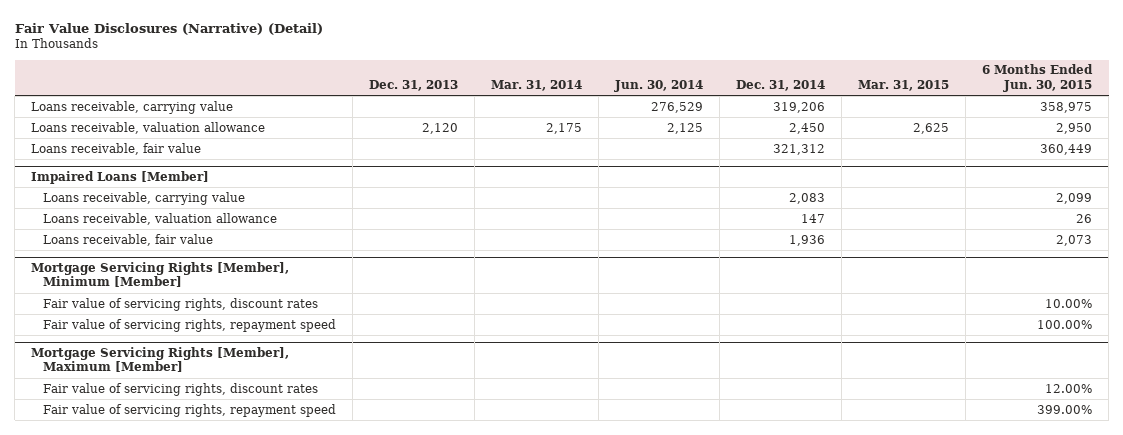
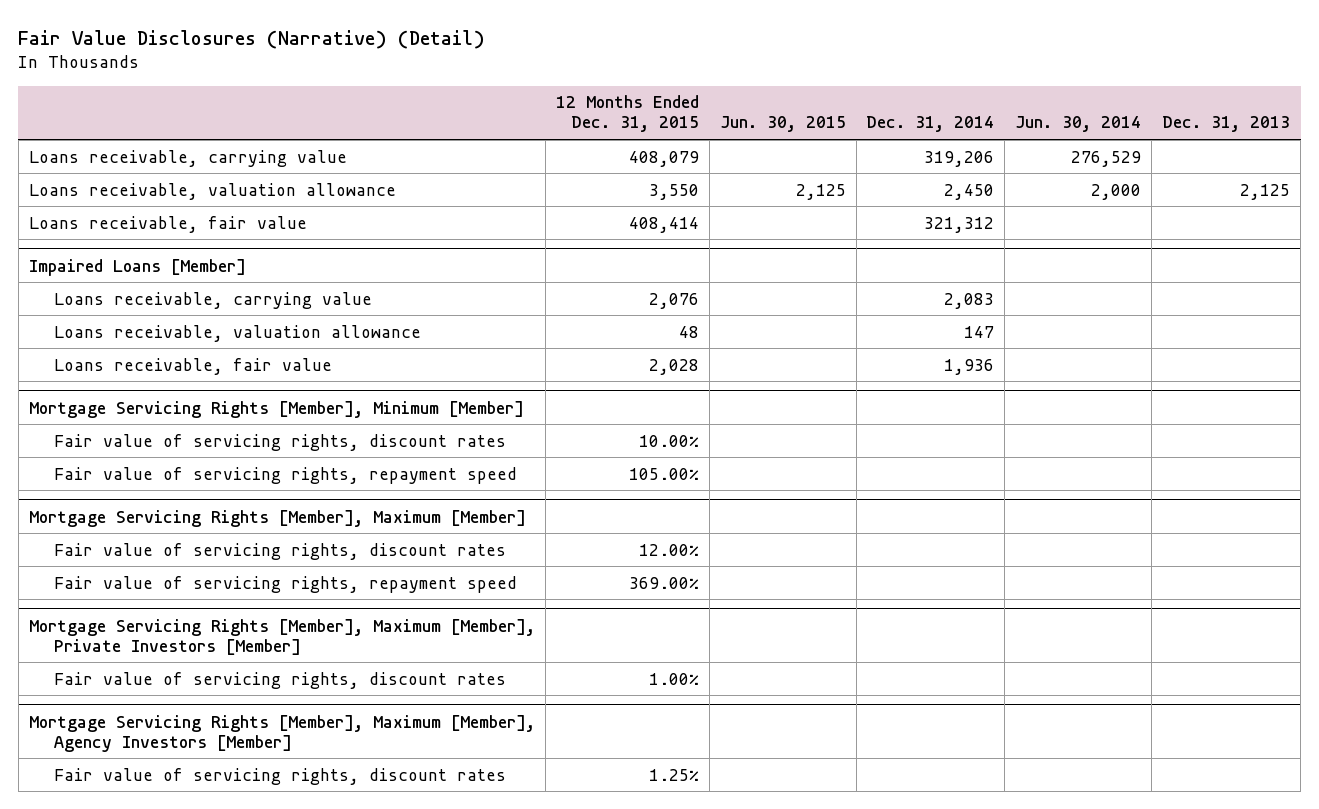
[490,79,582,91] Mar. 31, 2014 -> none
[857,79,949,91] Mar. 31, 2015 -> none
[982,64,1094,92] 6 Months Ended Jun. 30, 2015 -> none
none -> [555,95,699,133] 12 Months Ended Dec. 31, 2015
none -> [719,116,846,133] Jun. 30, 2015
[421,122,458,134] 2,120 -> [1240,183,1291,200] 2,125
[666,122,703,134] 2,125 -> [1091,183,1142,200] 2,000
none -> [28,618,535,655] Mortgage Servicing Rights [Member], Maximum [Member], Private Investors [Member]
none -> [54,671,507,689] Fair value of servicing rights, discount rates
none -> [28,714,535,752] Mortgage Servicing Rights [Member], Maximum [Member], Agency Investors [Member]
none -> [54,767,507,785] Fair value of servicing rights, discount rates

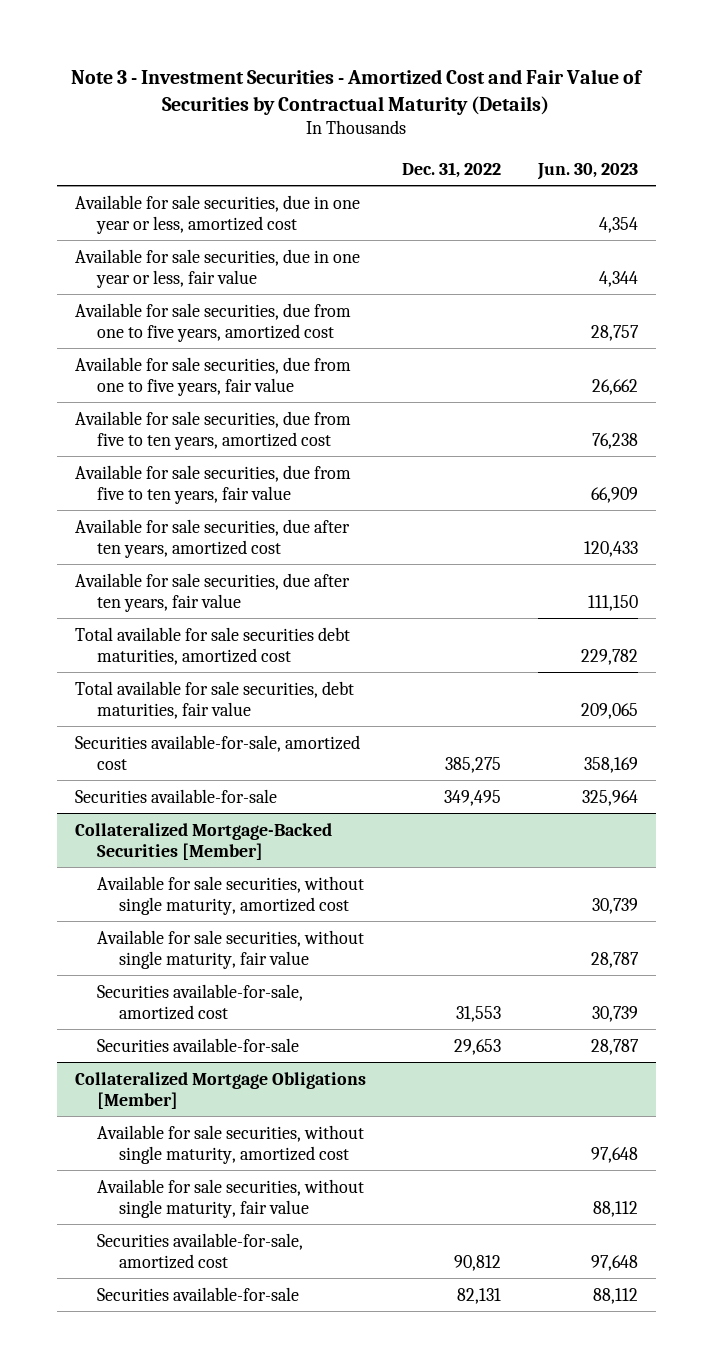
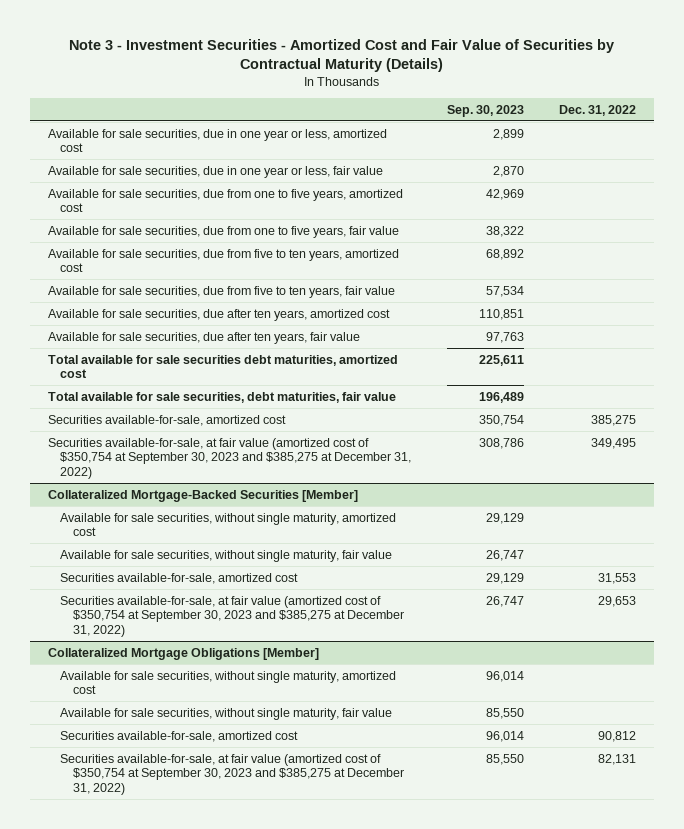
[536,162,638,180] Jun. 30, 2023 -> none
none -> [446,104,524,117] Sep. 30, 2023
[74,788,277,803] Securities available-for-sale -> [47,437,412,479] Securities available-for-sale, at fair value (amortized cost of $350,754 at September 30, 2023 and $385,275 at December 31, 2022)
[96,1037,299,1052] Securities available-for-sale -> [60,595,404,637] Securities available-for-sale, at fair value (amortized cost of $350,754 at September 30, 2023 and $385,275 at December 31, 2022)
[96,1286,299,1301] Securities available-for-sale -> [60,753,404,795] Securities available-for-sale, at fair value (amortized cost of $350,754 at September 30, 2023 and $385,275 at December 31, 2022)

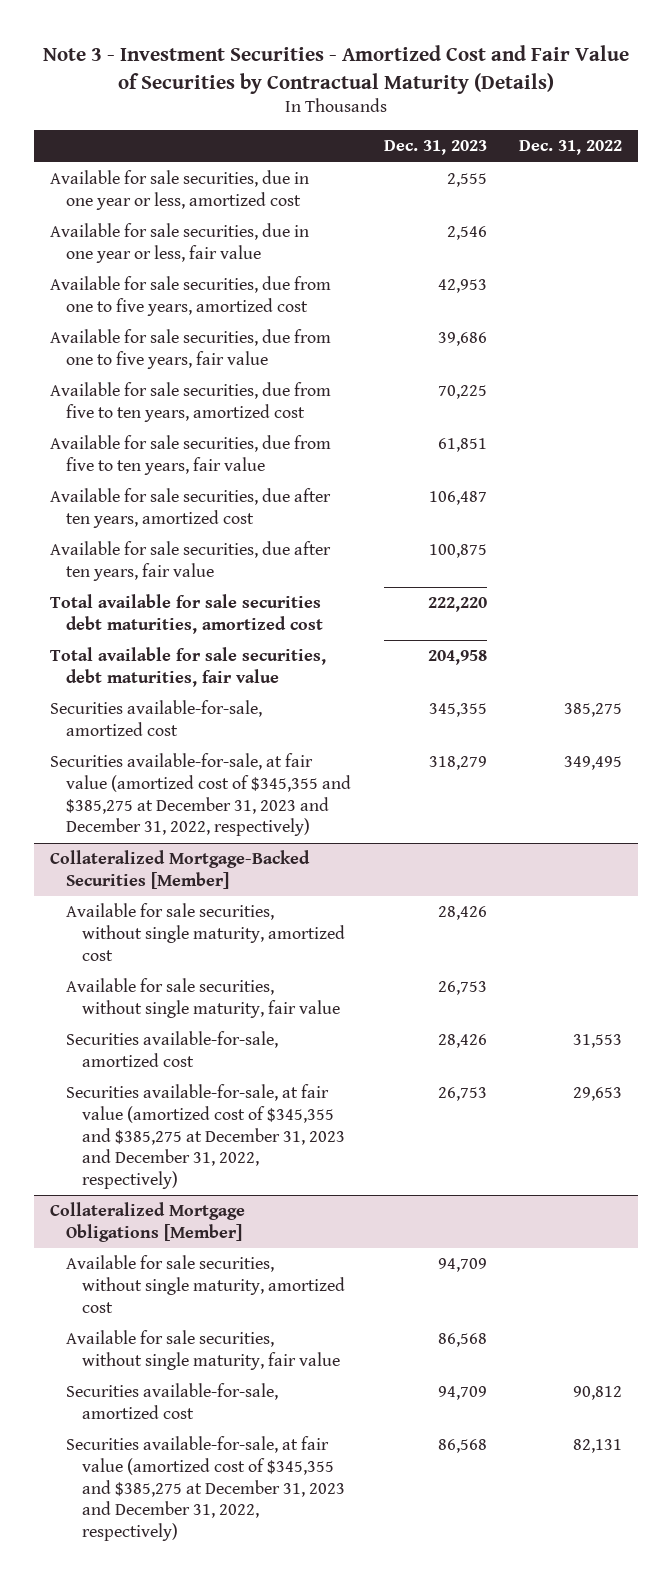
[446,104,524,117] Sep. 30, 2023 -> none
none -> [383,140,487,156] Dec. 31, 2023
[47,437,412,479] Securities available-for-sale, at fair value (amortized cost of $350,754 at September 30, 2023 and $385,275 at December 31, 2022) -> [50,753,352,837] Securities available-for-sale, at fair value (amortized cost of $345,355 and $385,275 at December 31, 2023 and December 31, 2022, respectively)
[60,595,404,637] Securities available-for-sale, at fair value (amortized cost of $350,754 at September 30, 2023 and $385,275 at December 31, 2022) -> [66,1084,346,1189] Securities available-for-sale, at fair value (amortized cost of $345,355 and $385,275 at December 31, 2023 and December 31, 2022, respectively)
[60,753,404,795] Securities available-for-sale, at fair value (amortized cost of $350,754 at September 30, 2023 and $385,275 at December 31, 2022) -> [66,1436,346,1541] Securities available-for-sale, at fair value (amortized cost of $345,355 and $385,275 at December 31, 2023 and December 31, 2022, respectively)

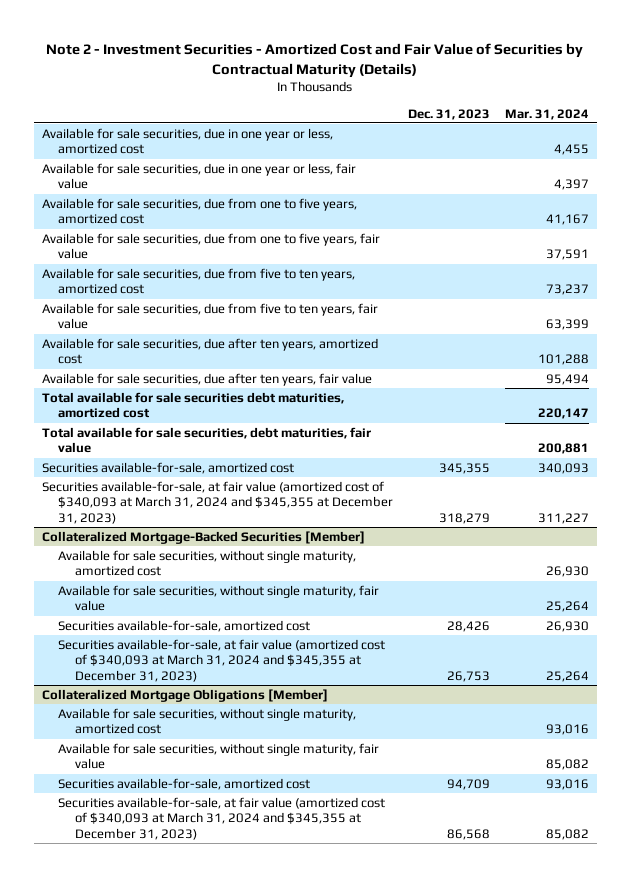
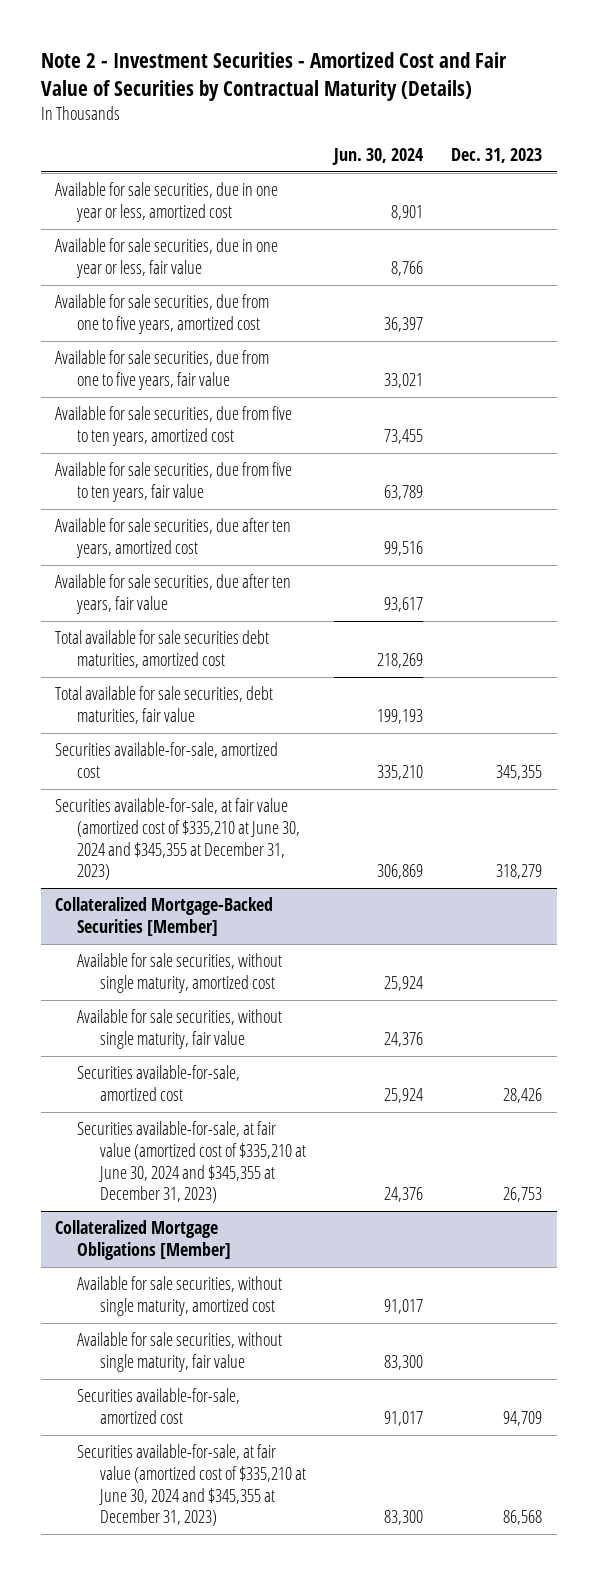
[505,108,590,120] Mar. 31, 2024 -> none
none -> [332,148,425,166] Jun. 30, 2024
[41,480,394,524] Securities available-for-sale, at fair value (amortized cost of $340,093 at March 31, 2024 and $345,355 at December 31, 2023) -> [54,798,301,881] Securities available-for-sale, at fair value (amortized cost of $335,210 at June 30, 2024 and $345,355 at December 31, 2023)
[58,638,386,682] Securities available-for-sale, at fair value (amortized cost of $340,093 at March 31, 2024 and $345,355 at December 31, 2023) -> [77,1121,307,1204] Securities available-for-sale, at fair value (amortized cost of $335,210 at June 30, 2024 and $345,355 at December 31, 2023)
[58,796,386,840] Securities available-for-sale, at fair value (amortized cost of $340,093 at March 31, 2024 and $345,355 at December 31, 2023) -> [77,1444,307,1527] Securities available-for-sale, at fair value (amortized cost of $335,210 at June 30, 2024 and $345,355 at December 31, 2023)

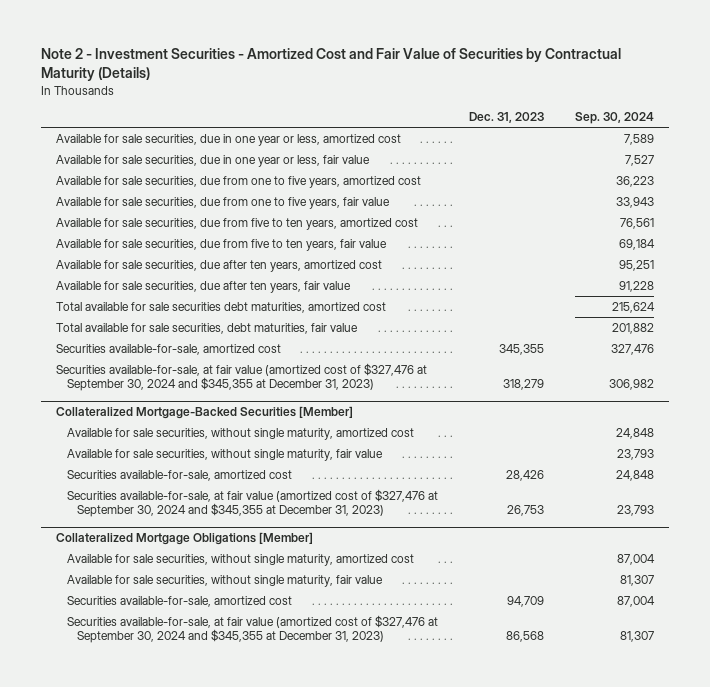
[332,148,425,166] Jun. 30, 2024 -> none
none -> [574,112,654,125] Sep. 30, 2024
[54,798,301,881] Securities available-for-sale, at fair value (amortized cost of $335,210 at June 30, 2024 and $345,355 at December 31, 2023) -> [56,362,428,391] Securities available-for-sale, at fair value (amortized cost of $327,476 at September 30, 2024 and $345,355 at December 31, 2023)
[77,1121,307,1204] Securities available-for-sale, at fair value (amortized cost of $335,210 at June 30, 2024 and $345,355 at December 31, 2023) -> [66,488,438,517] Securities available-for-sale, at fair value (amortized cost of $327,476 at September 30, 2024 and $345,355 at December 31, 2023)
[77,1444,307,1527] Securities available-for-sale, at fair value (amortized cost of $335,210 at June 30, 2024 and $345,355 at December 31, 2023) -> [66,614,438,643] Securities available-for-sale, at fair value (amortized cost of $327,476 at September 30, 2024 and $345,355 at December 31, 2023)

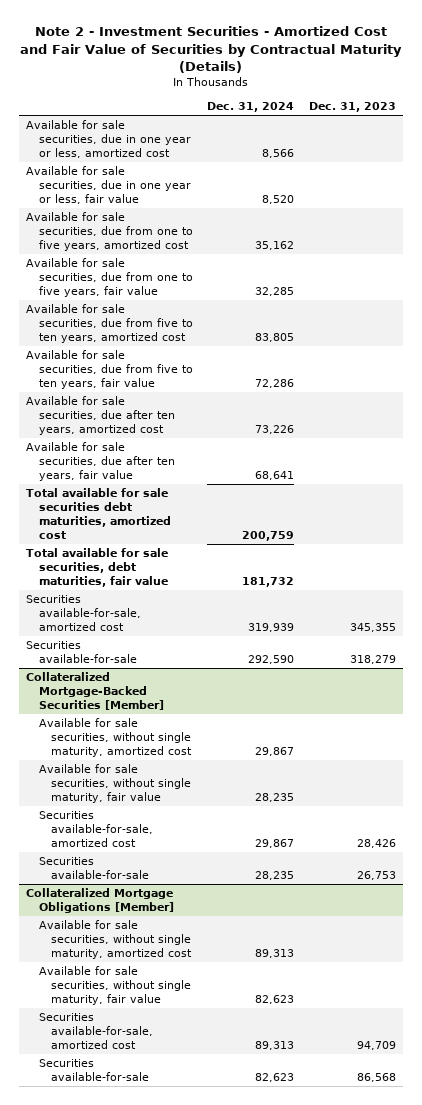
[574,112,654,125] Sep. 30, 2024 -> none
none -> [207,102,295,113] Dec. 31, 2024
[56,362,428,391] Securities available-for-sale, at fair value (amortized cost of $327,476 at September 30, 2024 and $345,355 at December 31, 2023) -> [26,640,137,663] Securities available-for-sale
[66,488,438,517] Securities available-for-sale, at fair value (amortized cost of $327,476 at September 30, 2024 and $345,355 at December 31, 2023) -> [38,856,149,879] Securities available-for-sale
[66,614,438,643] Securities available-for-sale, at fair value (amortized cost of $327,476 at September 30, 2024 and $345,355 at December 31, 2023) -> [38,1058,149,1081] Securities available-for-sale

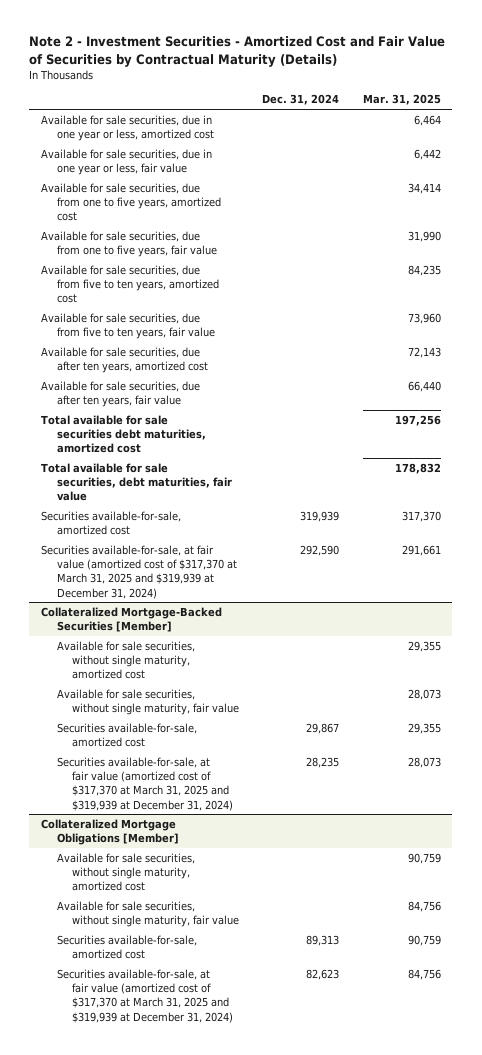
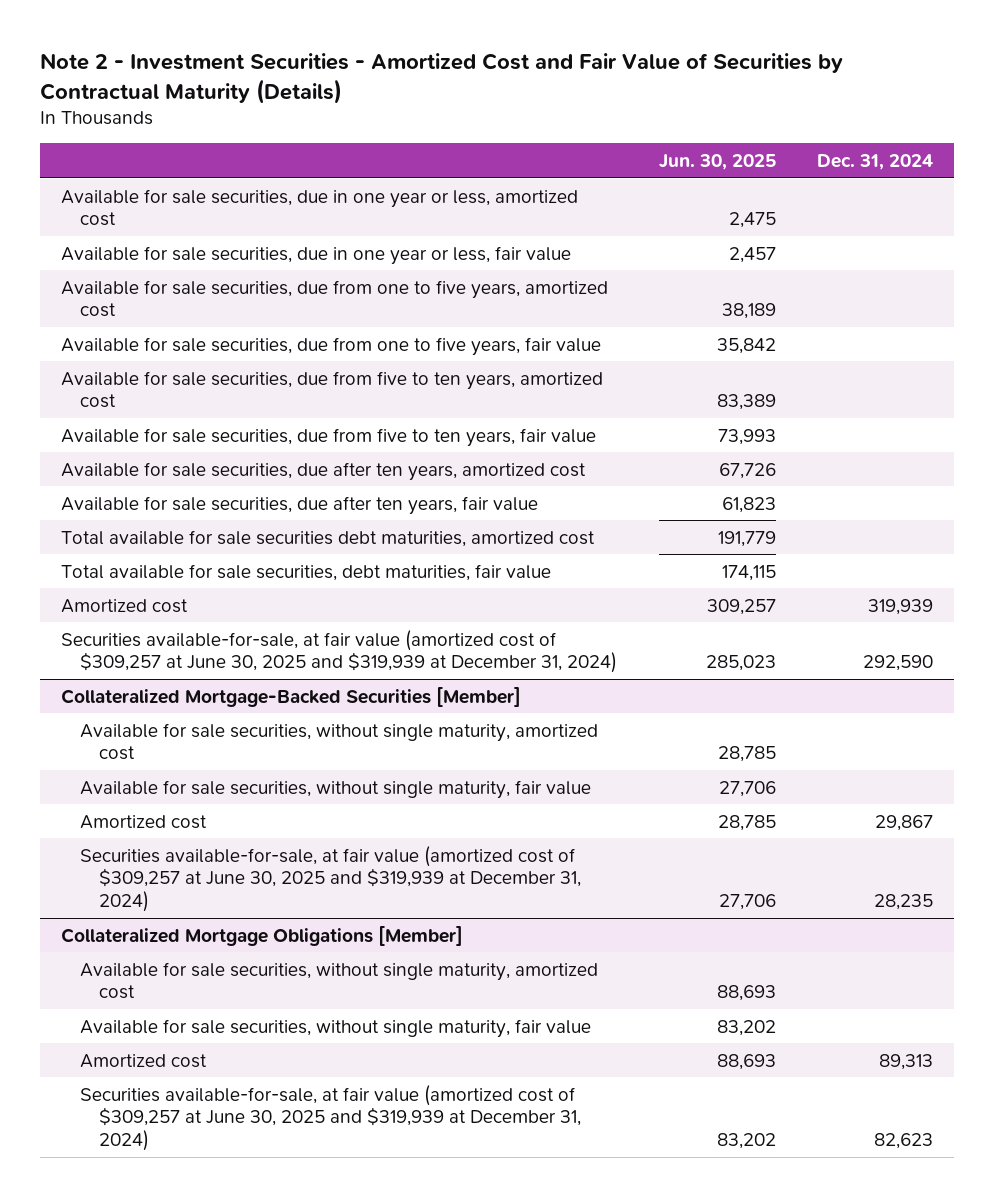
[362,94,441,106] Mar. 31, 2025 -> none
none -> [658,153,776,170] Jun. 30, 2025
[40,510,181,536] Securities available-for-sale, amortized cost -> [60,598,188,613] Amortized cost
[40,544,237,599] Securities available-for-sale, at fair value (amortized cost of $317,370 at March 31, 2025 and $319,939 at December 31, 2024) -> [60,629,618,674] Securities available-for-sale, at fair value (amortized cost of $309,257 at June 30, 2025 and $319,939 at December 31, 2024)
[56,722,197,748] Securities available-for-sale, amortized cost -> [80,814,208,829] Amortized cost
[56,756,234,811] Securities available-for-sale, at fair value (amortized cost of $317,370 at March 31, 2025 and $319,939 at December 31, 2024) -> [80,845,582,912] Securities available-for-sale, at fair value (amortized cost of $309,257 at June 30, 2025 and $319,939 at December 31, 2024)
[56,934,197,960] Securities available-for-sale, amortized cost -> [80,1053,208,1068] Amortized cost
[56,968,234,1023] Securities available-for-sale, at fair value (amortized cost of $317,370 at March 31, 2025 and $319,939 at December 31, 2024) -> [80,1084,582,1151] Securities available-for-sale, at fair value (amortized cost of $309,257 at June 30, 2025 and $319,939 at December 31, 2024)

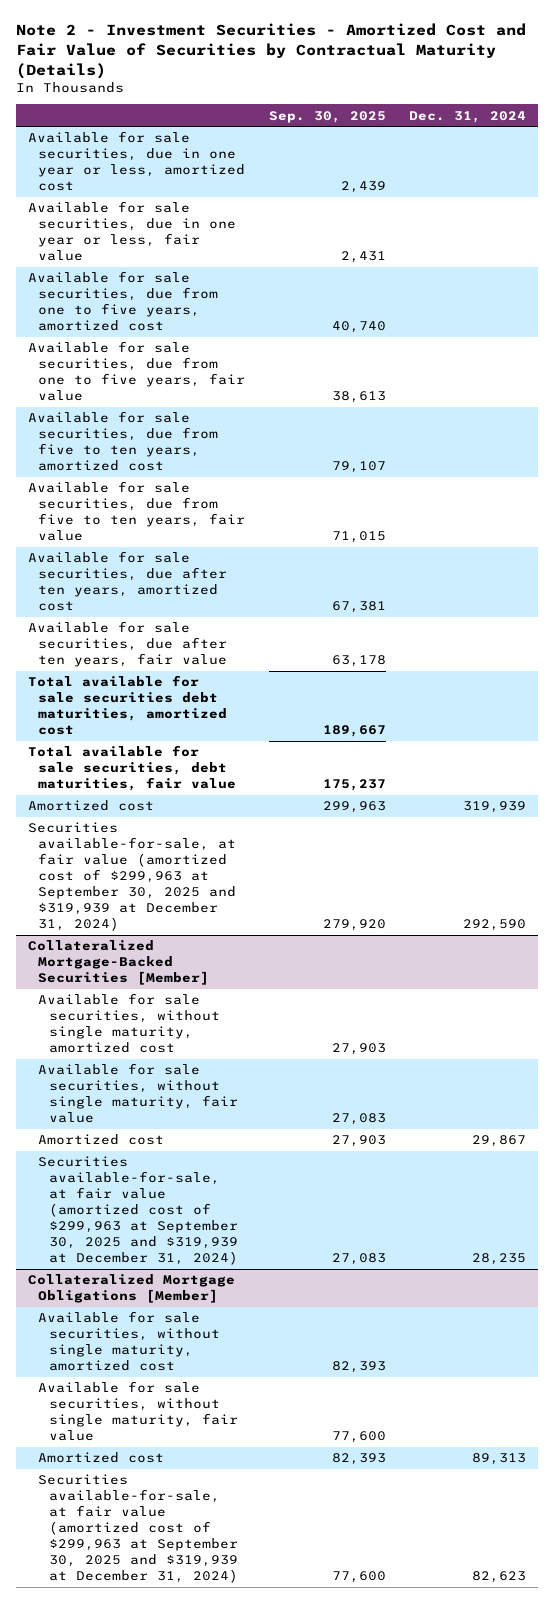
[658,153,776,170] Jun. 30, 2025 -> none
none -> [268,110,386,123] Sep. 30, 2025
[60,629,618,674] Securities available-for-sale, at fair value (amortized cost of $309,257 at June 30, 2025 and $319,939 at December 31, 2024) -> [27,822,237,932] Securities available-for-sale, at fair value (amortized cost of $299,963 at September 30, 2025 and $319,939 at December 31, 2024)
[80,845,582,912] Securities available-for-sale, at fair value (amortized cost of $309,257 at June 30, 2025 and $319,939 at December 31, 2024) -> [38,1156,238,1266] Securities available-for-sale, at fair value (amortized cost of $299,963 at September 30, 2025 and $319,939 at December 31, 2024)
[80,1084,582,1151] Securities available-for-sale, at fair value (amortized cost of $309,257 at June 30, 2025 and $319,939 at December 31, 2024) -> [38,1474,238,1584] Securities available-for-sale, at fair value (amortized cost of $299,963 at September 30, 2025 and $319,939 at December 31, 2024)

